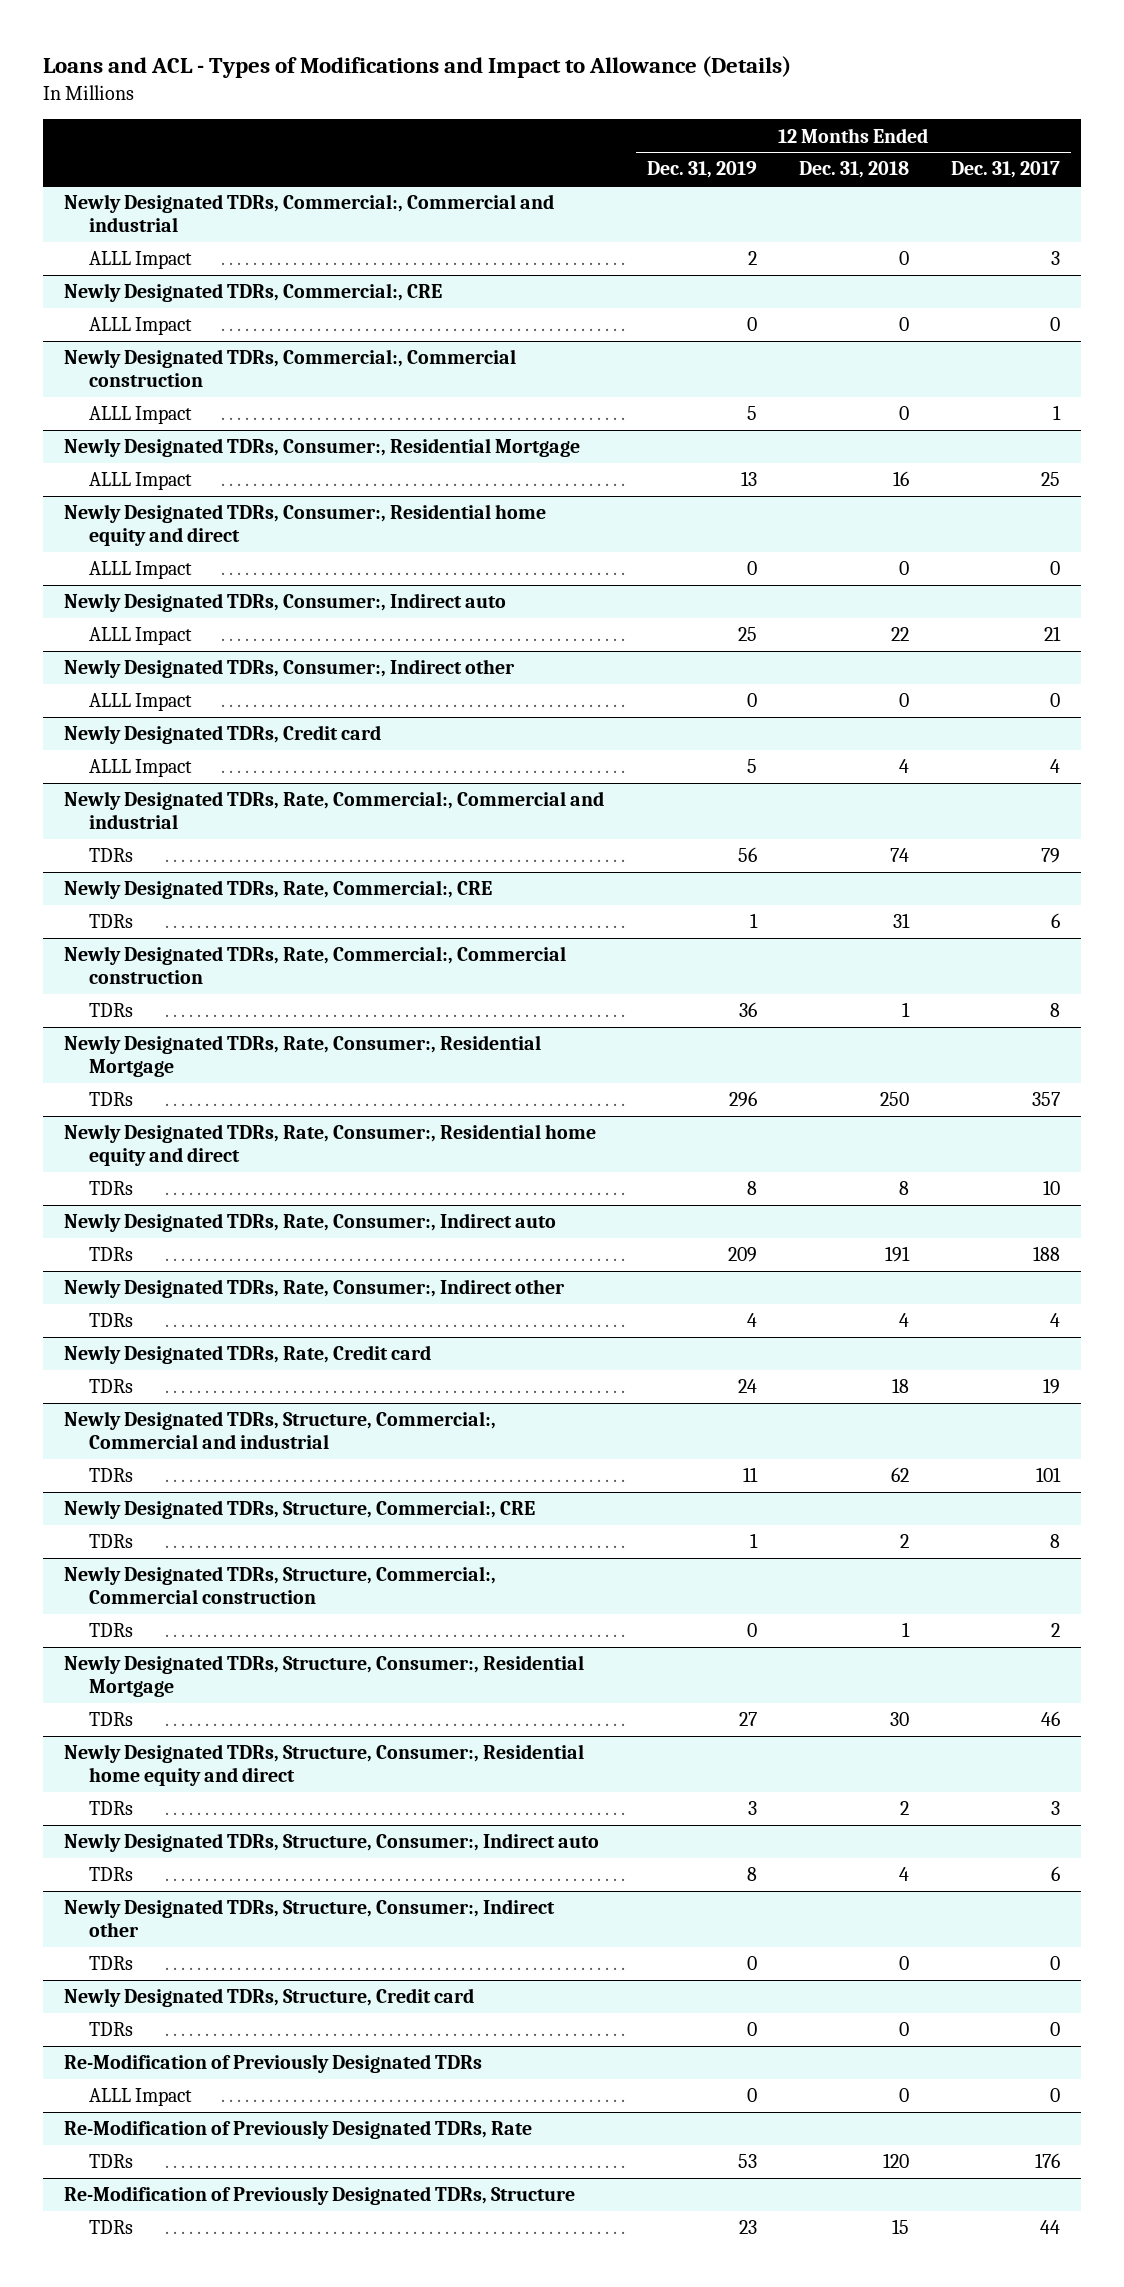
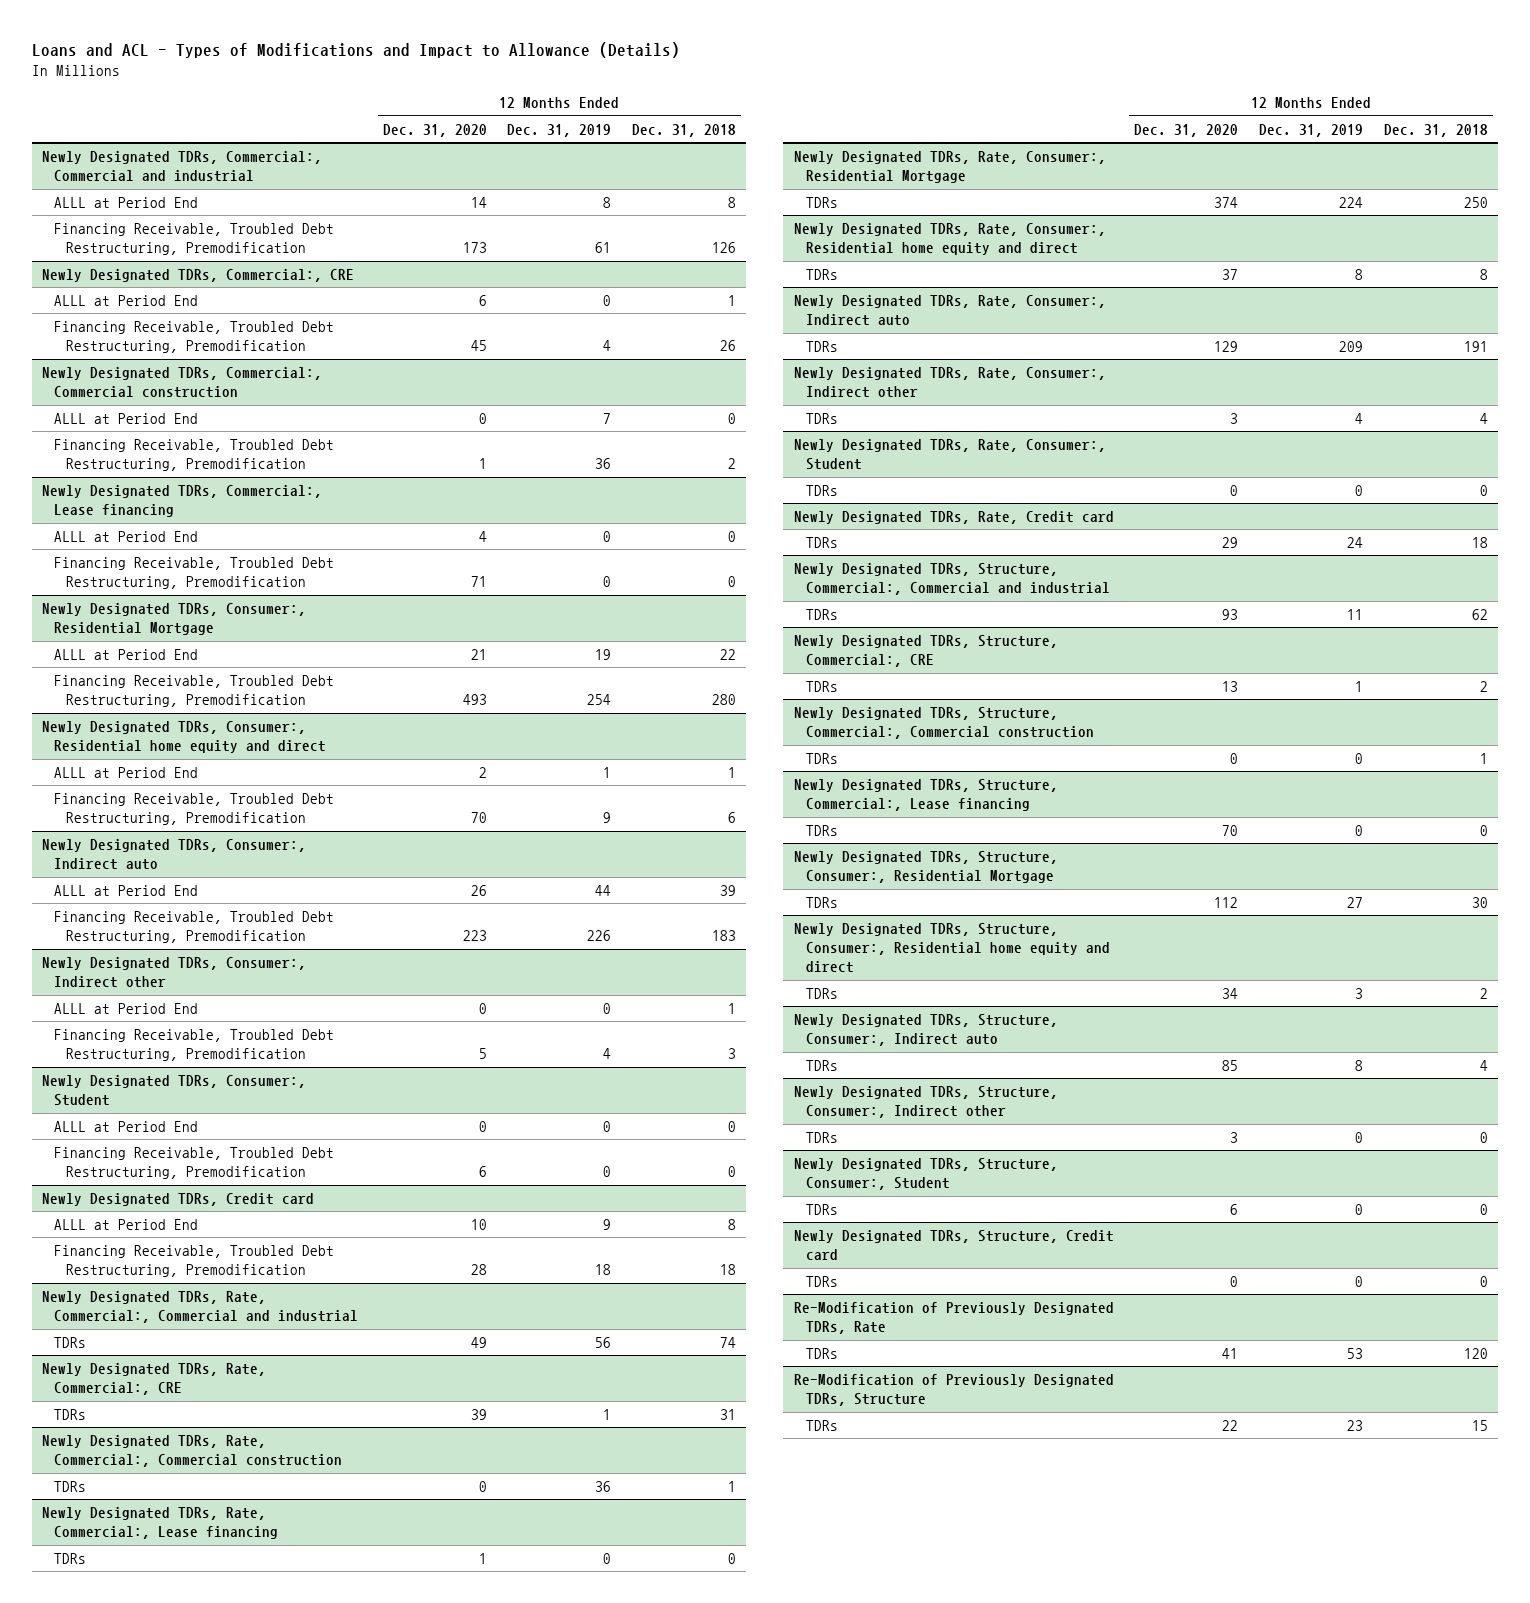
[951,161,1061,179] Dec. 31, 2017 -> none
none -> [382,123,487,137] Dec. 31, 2020
[88,251,192,270] ALLL Impact -> [54,196,199,208] ALLL at Period End
[747,251,757,266] 2 -> [603,196,612,208] 8
[898,251,909,266] 0 -> [728,196,737,208] 8
none -> [54,222,335,256] Financing Receivable, Troubled Debt Restructuring, Premodification
[88,317,192,336] ALLL Impact -> [54,294,199,306] ALLL at Period End
[898,317,909,332] 0 -> [728,294,737,306] 1
none -> [54,320,335,354] Financing Receivable, Troubled Debt Restructuring, Premodification
[88,406,192,425] ALLL Impact -> [54,412,199,424] ALLL at Period End
[746,406,757,421] 5 -> [603,412,612,424] 7
none -> [54,438,335,472] Financing Receivable, Troubled Debt Restructuring, Premodification
none -> [42,484,323,518] Newly Designated TDRs, Commercial:, Lease financing
none -> [54,530,199,542] ALLL at Period End
none -> [54,556,335,590] Financing Receivable, Troubled Debt Restructuring, Premodification
[88,472,192,491] ALLL Impact -> [54,648,199,660] ALLL at Period End
[740,471,757,487] 13 -> [595,648,612,660] 19
[892,471,909,487] 16 -> [720,648,737,660] 22
none -> [54,674,335,708] Financing Receivable, Troubled Debt Restructuring, Premodification
[88,561,192,580] ALLL Impact -> [54,766,199,778] ALLL at Period End
[746,561,757,576] 0 -> [603,766,612,778] 1
[898,561,909,576] 0 -> [728,766,737,778] 1
none -> [54,792,335,826] Financing Receivable, Troubled Debt Restructuring, Premodification
[88,627,192,646] ALLL Impact -> [54,884,199,896] ALLL at Period End
[737,627,757,642] 25 -> [595,884,612,896] 44
[890,627,909,642] 22 -> [720,884,737,896] 39
none -> [54,910,335,944] Financing Receivable, Troubled Debt Restructuring, Premodification
[88,693,192,712] ALLL Impact -> [54,1002,199,1014] ALLL at Period End
[898,693,909,708] 0 -> [728,1002,737,1014] 1
none -> [54,1028,335,1062] Financing Receivable, Troubled Debt Restructuring, Premodification
none -> [42,1074,307,1107] Newly Designated TDRs, Consumer:, Student
none -> [54,1120,199,1132] ALLL at Period End
none -> [54,1146,335,1180] Financing Receivable, Troubled Debt Restructuring, Premodification
[88,759,192,778] ALLL Impact -> [54,1218,199,1230] ALLL at Period End
[746,759,757,774] 5 -> [603,1218,612,1230] 9
[898,759,909,774] 4 -> [728,1218,737,1230] 8
none -> [54,1244,335,1278] Financing Receivable, Troubled Debt Restructuring, Premodification
none -> [42,1506,279,1540] Newly Designated TDRs, Rate, Commercial:, Lease financing
none -> [54,1552,87,1564] TDRs
[728,1091,757,1108] 296 -> [1339,196,1364,208] 224
none -> [793,438,1106,471] Newly Designated TDRs, Rate, Consumer:, Student
none -> [805,484,838,496] TDRs
none -> [793,778,1058,812] Newly Designated TDRs, Structure, Commercial:, Lease financing
none -> [805,824,838,836] TDRs
none -> [793,1157,1058,1191] Newly Designated TDRs, Structure, Consumer:, Student
none -> [805,1203,838,1215] TDRs
[64,2054,483,2074] Re-Modification of Previously Designated TDRs -> none
[88,2088,192,2107] ALLL Impact -> none

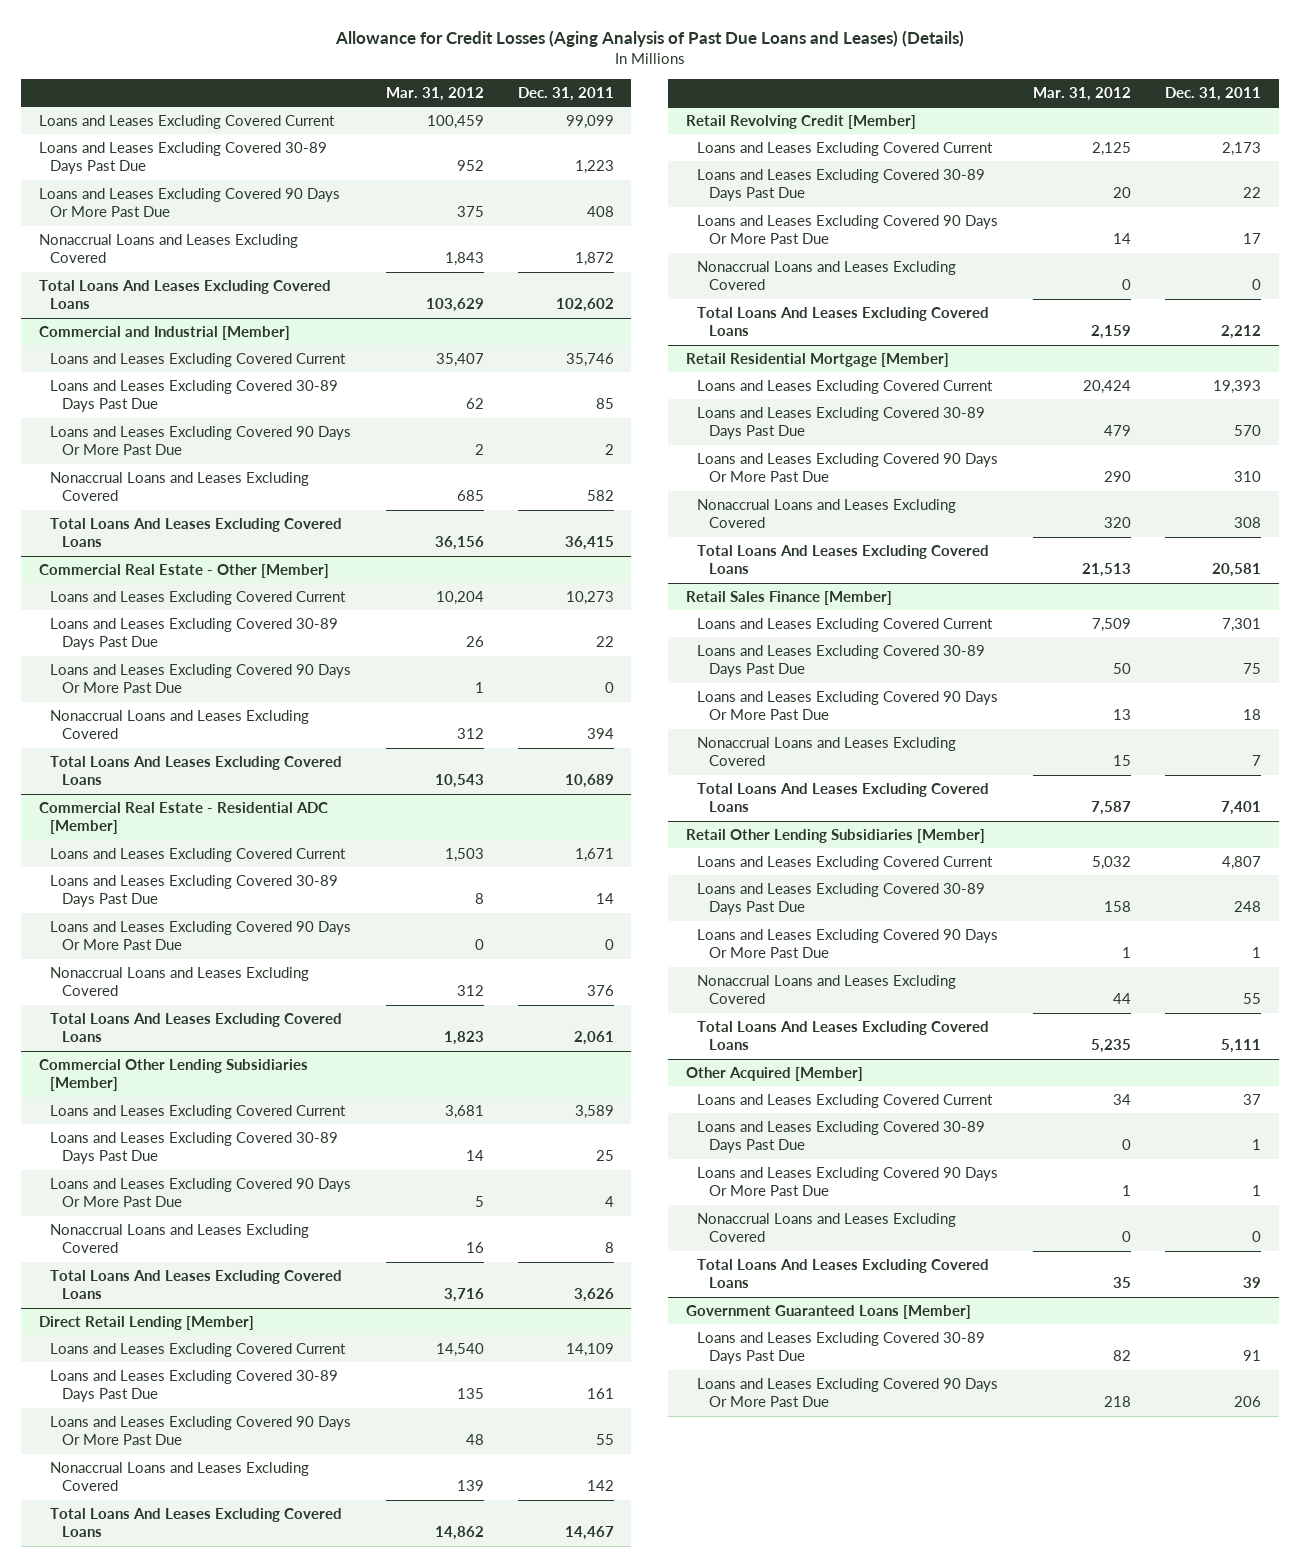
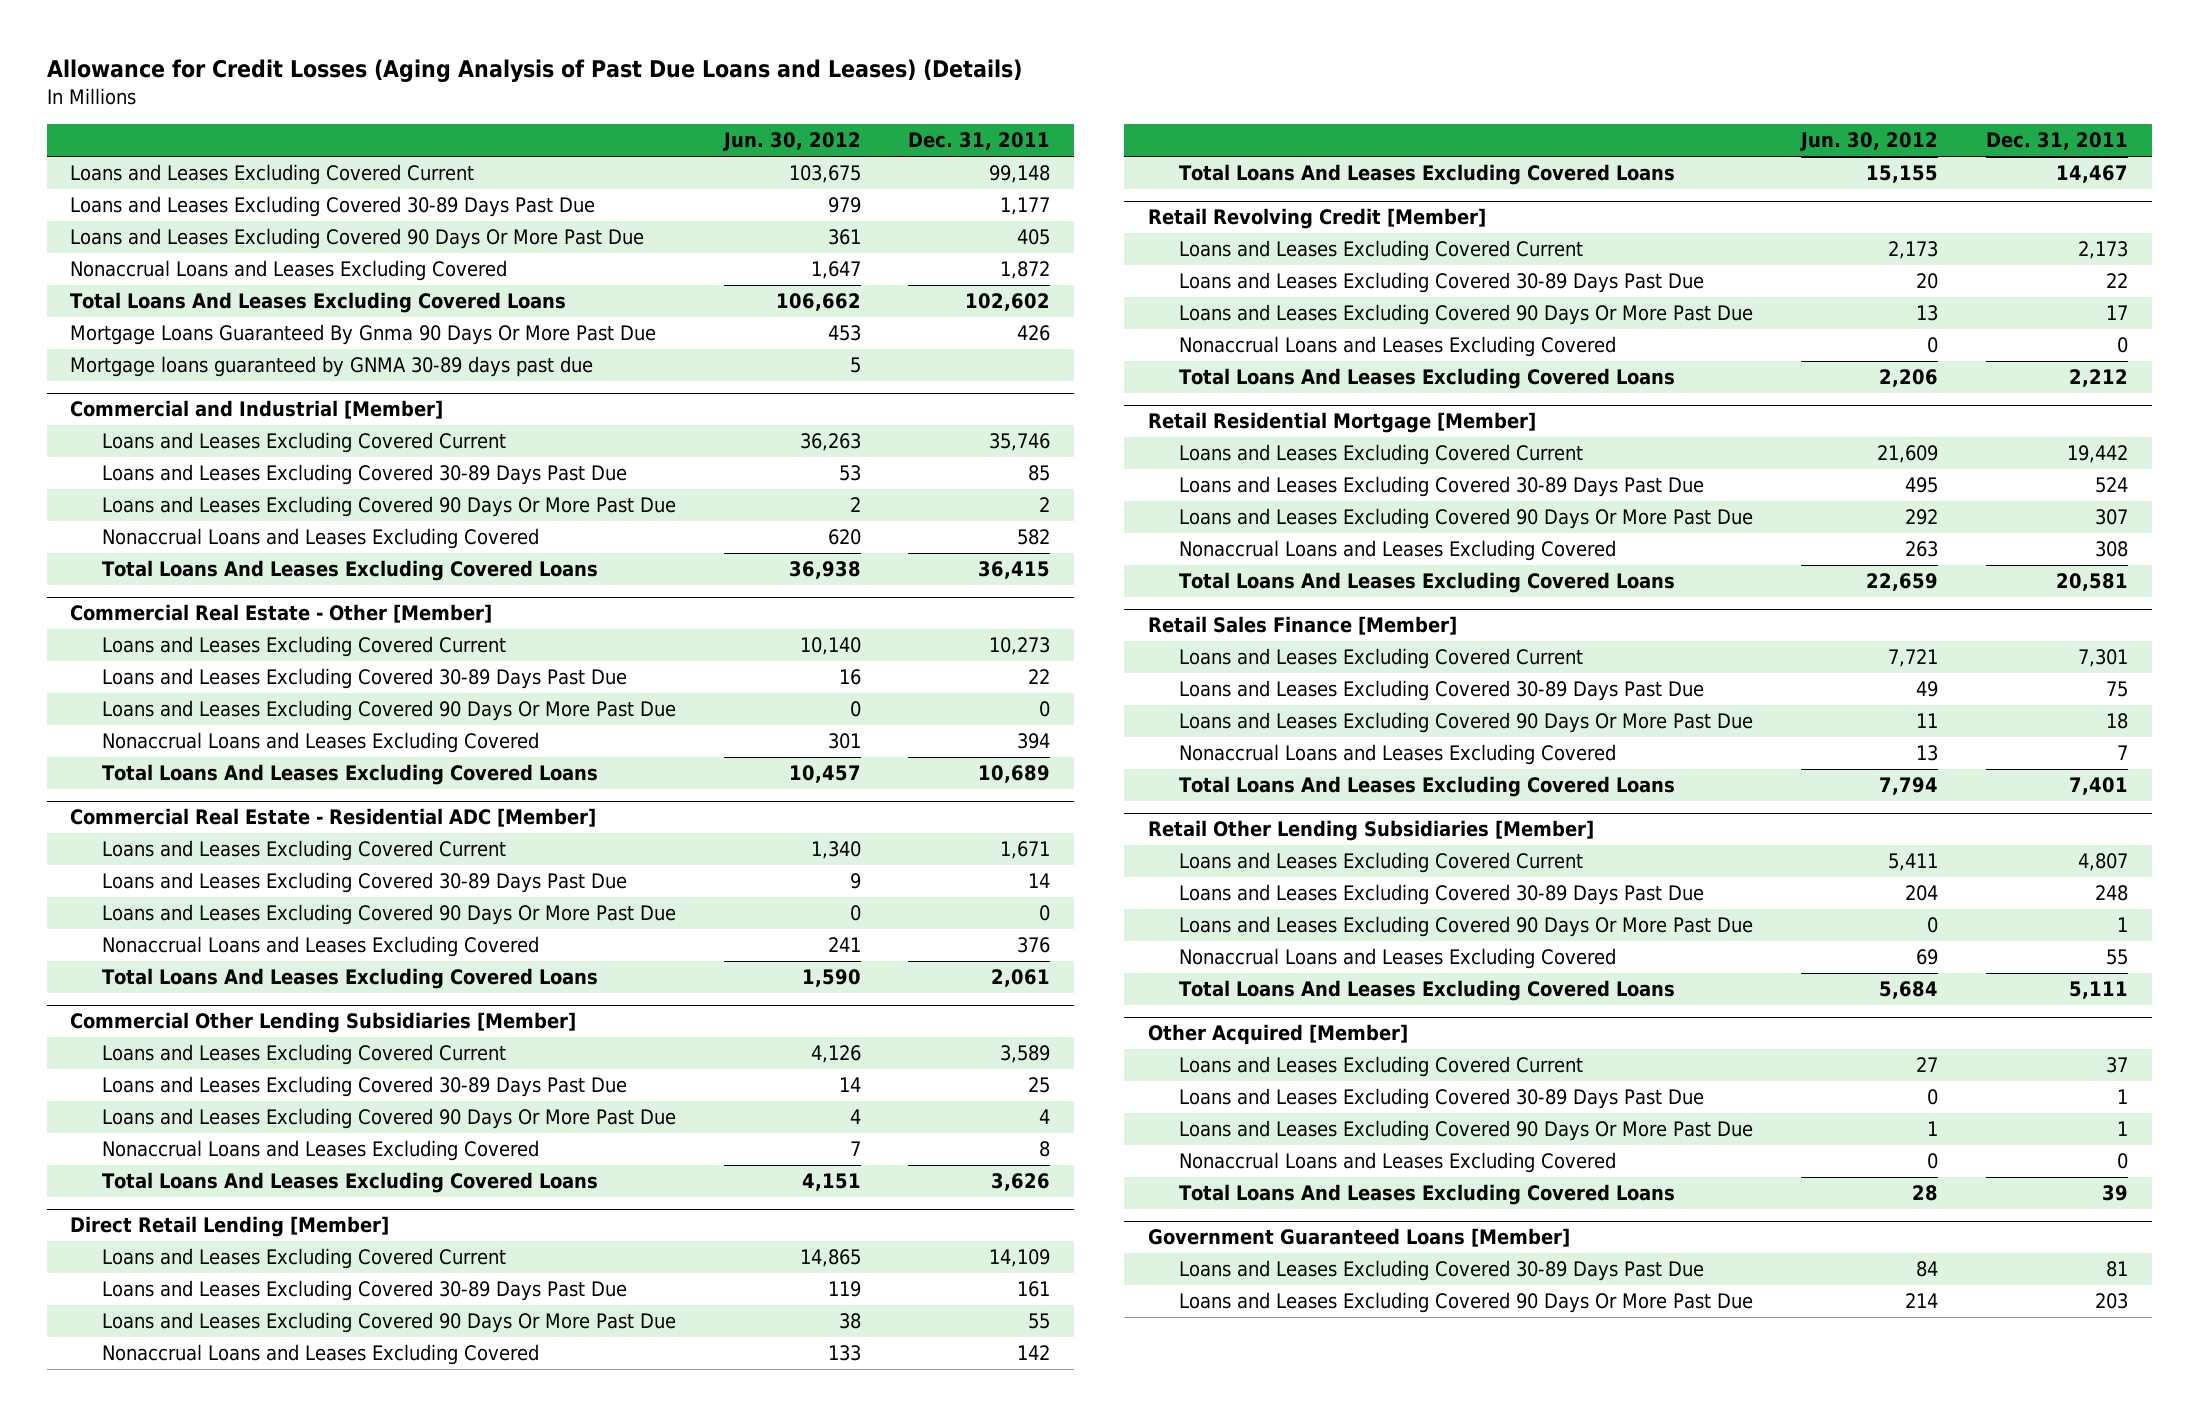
[385,87,484,102] Mar. 31, 2012 -> none
none -> [722,132,861,152] Jun. 30, 2012
[566,114,615,129] 99,099 -> [989,165,1051,184] 99,148
[575,160,615,175] 1,223 -> [1000,197,1051,216] 1,177
[587,206,615,218] 408 -> [1017,229,1051,246] 405
none -> [70,324,657,346] Mortgage Loans Guaranteed By Gnma 90 Days Or More Past Due
none -> [70,356,594,378] Mortgage loans guaranteed by GNMA 30-89 days past due
[1213,379,1262,394] 19,393 -> [2066,445,2128,464] 19,442
[1234,425,1262,437] 570 -> [2094,477,2128,494] 524
[1234,471,1262,483] 310 -> [2094,509,2128,526] 307
[1243,1350,1262,1362] 91 -> [2105,1261,2128,1278] 81
[1234,1396,1262,1408] 206 -> [2094,1293,2128,1310] 203

